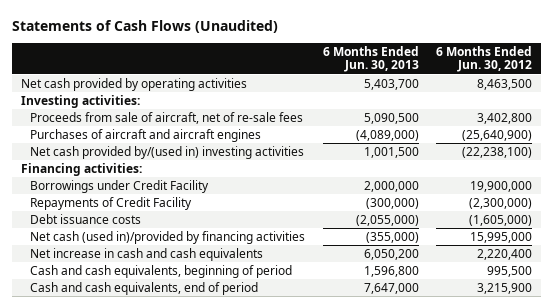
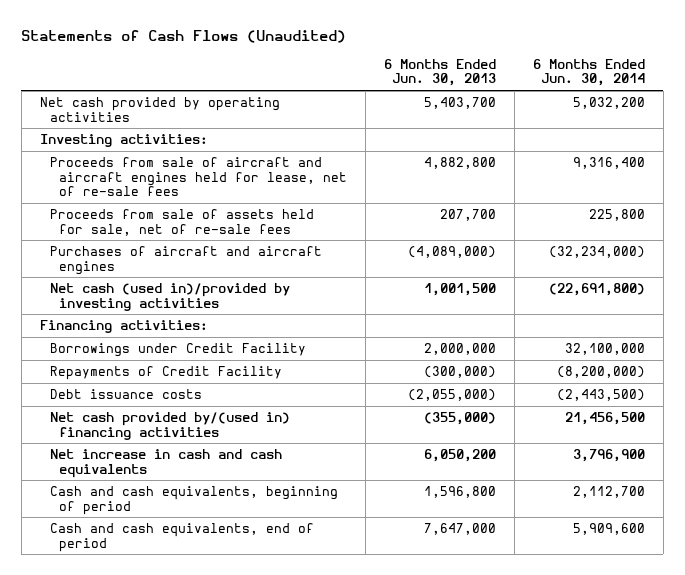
[436,45,533,73] 6 Months Ended Jun. 30, 2012 -> none
none -> [532,58,645,87] 6 Months Ended Jun. 30, 2014
[30,111,304,124] Proceeds from sale of aircraft, net of re-sale fees -> [49,156,348,197] Proceeds from sale of aircraft and aircraft engines held for lease, net of re-sale fees
[363,112,419,124] 5,090,500 -> [424,156,497,169] 4,882,800
none -> [49,208,314,236] Proceeds from sale of assets held for sale, net of re-sale fees
[30,145,305,159] Net cash provided by/(used in) investing activities -> [49,282,290,311] Net cash (used in)/provided by investing activities
[30,230,306,244] Net cash (used in)/provided by financing activities -> [49,411,290,440] Net cash provided by/(used in) financing activities

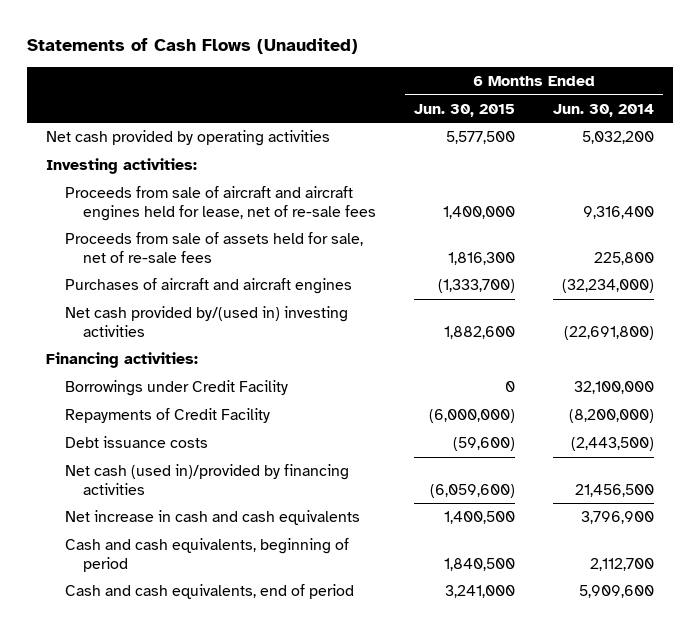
[384,58,497,87] 6 Months Ended Jun. 30, 2013 -> none
none -> [413,103,515,117] Jun. 30, 2015
[49,282,290,311] Net cash (used in)/provided by investing activities -> [64,306,348,337] Net cash provided by/(used in) investing activities
[49,411,290,440] Net cash provided by/(used in) financing activities -> [64,464,349,495] Net cash (used in)/provided by financing activities

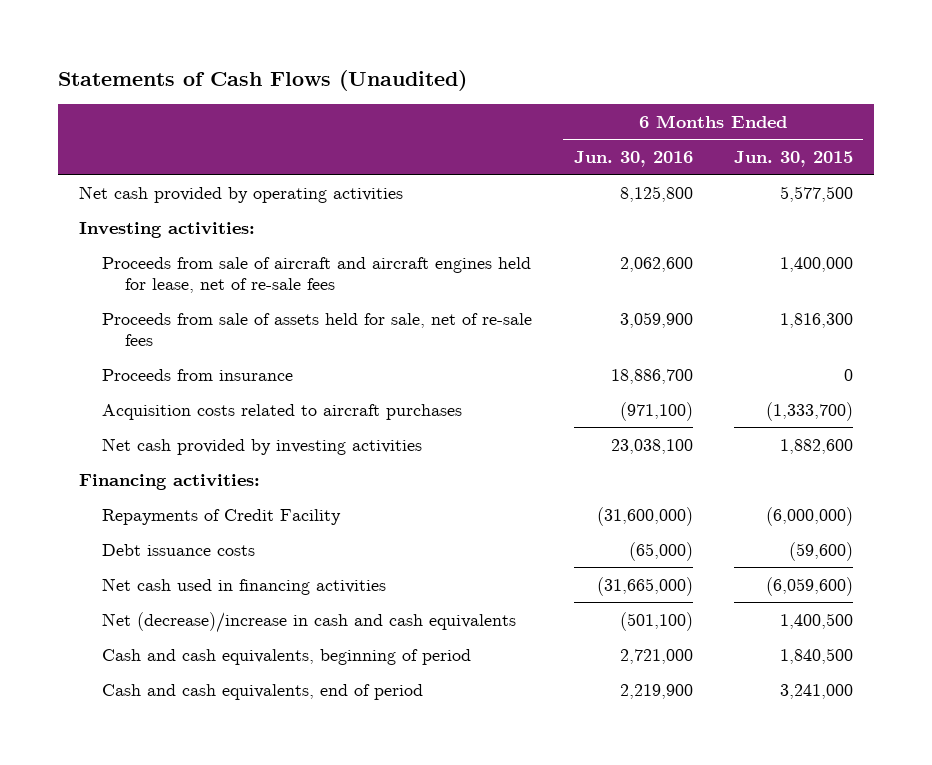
[552,103,654,117] Jun. 30, 2014 -> none
none -> [573,150,693,167] Jun. 30, 2016
none -> [102,368,294,381] Proceeds from insurance
[64,278,352,295] Purchases of aircraft and aircraft engines -> [102,403,463,420] Acquisition costs related to aircraft purchases
[64,306,348,337] Net cash provided by/(used in) investing activities -> [102,437,423,455] Net cash provided by investing activities
[64,380,288,397] Borrowings under Credit Facility -> none
[64,464,349,495] Net cash (used in)/provided by financing activities -> [102,577,387,595] Net cash used in financing activities
[64,510,360,526] Net increase in cash and cash equivalents -> [102,611,517,633] Net (decrease)/increase in cash and cash equivalents

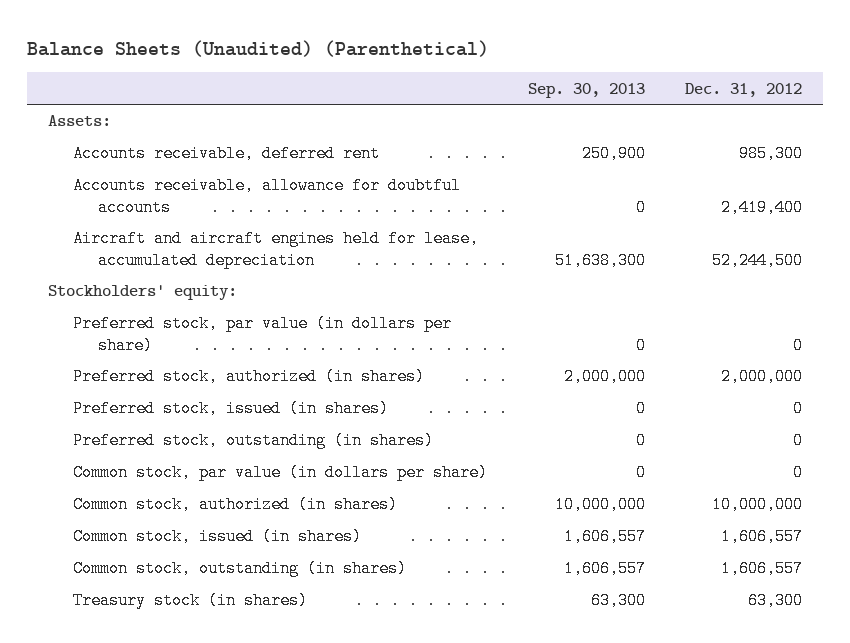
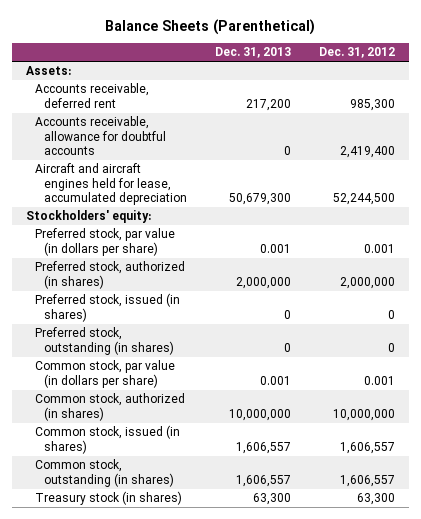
[27,39,490,57] Balance Sheets (Unaudited) (Parenthetical) -> [105,18,316,35] Balance Sheets (Parenthetical)
[527,82,645,98] Sep. 30, 2013 -> none
none -> [215,47,292,59] Dec. 31, 2013
[793,336,804,354] 0 -> [363,243,395,253] 0.001
[793,464,804,482] 0 -> [363,375,395,385] 0.001

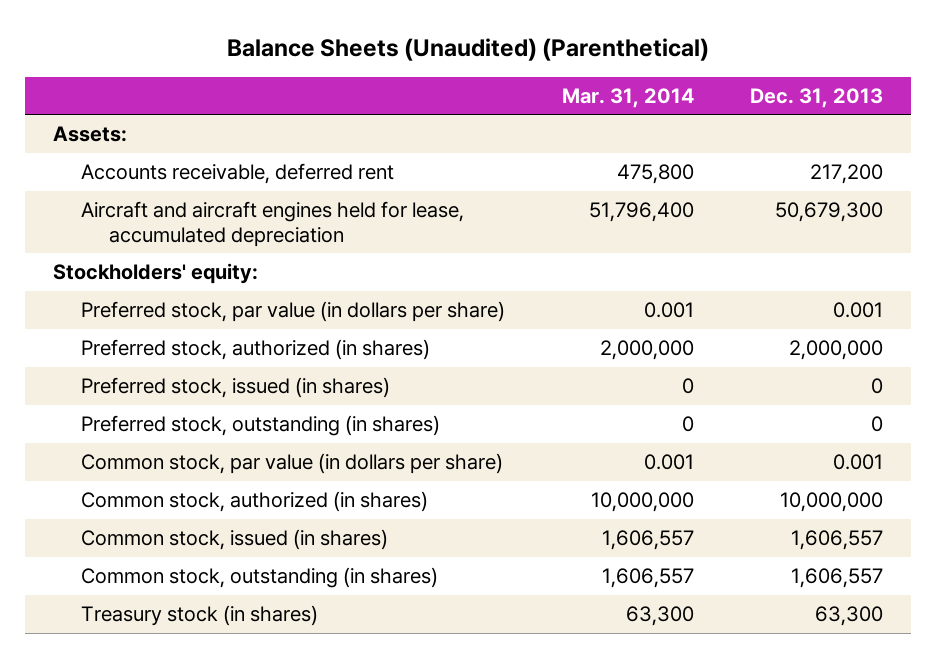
[105,18,316,35] Balance Sheets (Parenthetical) -> [227,38,710,62] Balance Sheets (Unaudited) (Parenthetical)
[318,47,395,59] Dec. 31, 2012 -> none
none -> [561,87,694,108] Mar. 31, 2014
[35,116,167,156] Accounts receivable, allowance for doubtful accounts -> none

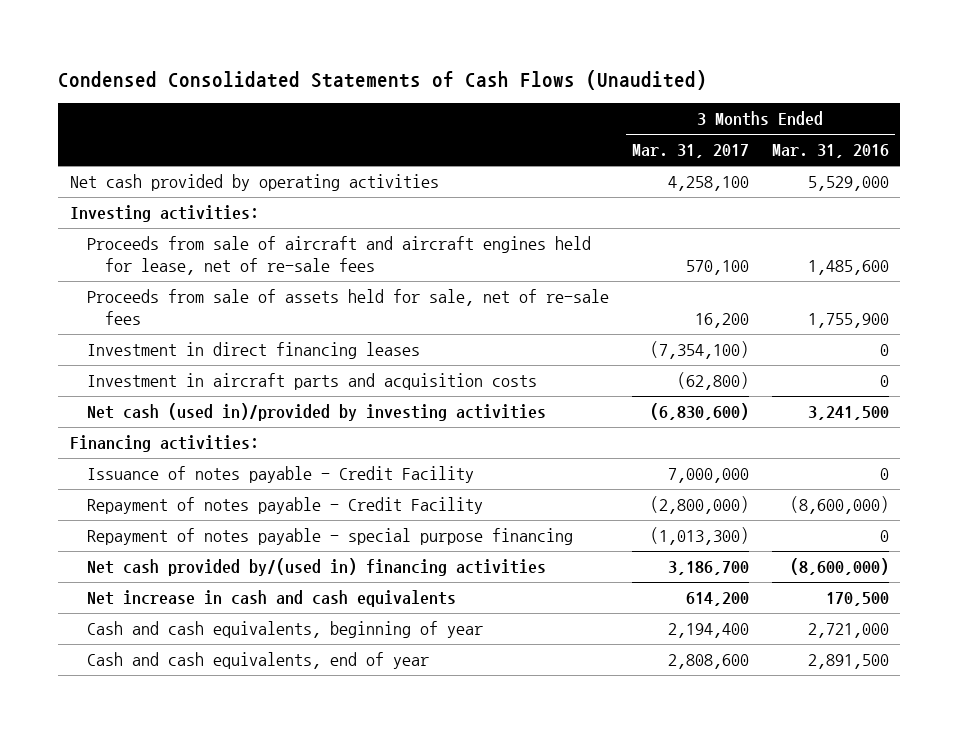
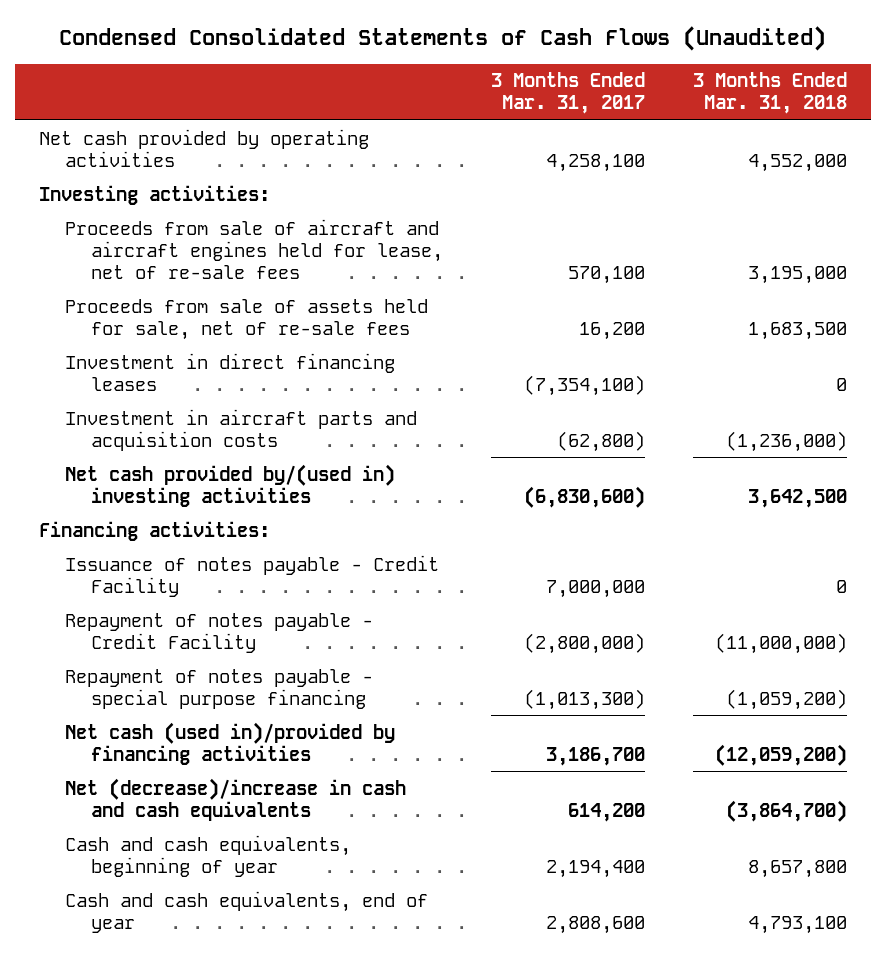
[771,144,889,159] Mar. 31, 2016 -> none
none -> [692,72,847,115] 3 Months Ended Mar. 31, 2018
[87,403,547,422] Net cash (used in)/provided by investing activities -> [65,463,396,507] Net cash provided by/(used in) investing activities
[87,558,547,577] Net cash provided by/(used in) financing activities -> [65,721,396,765] Net cash (used in)/provided by financing activities
[87,590,457,608] Net increase in cash and cash equivalents -> [65,777,407,821] Net (decrease)/increase in cash and cash equivalents

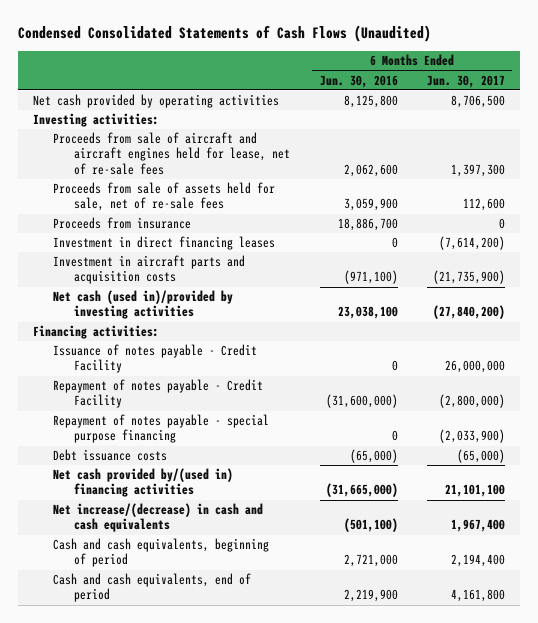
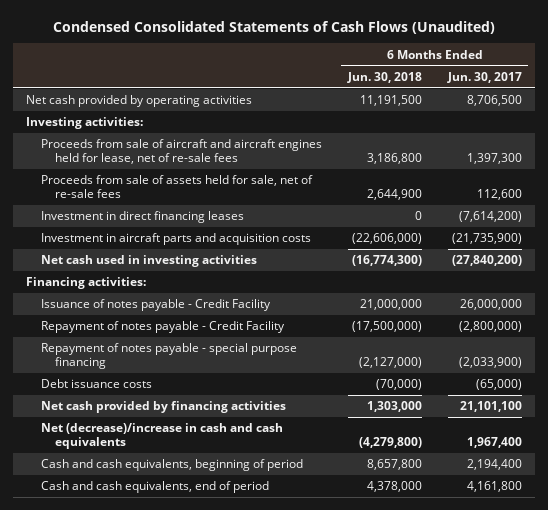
[319,74,398,88] Jun. 30, 2016 -> none
none -> [346,71,422,83] Jun. 30, 2018
[53,217,192,230] Proceeds from insurance -> none
[53,290,234,320] Net cash (used in)/provided by investing activities -> [40,255,257,268] Net cash used in investing activities
[53,468,234,498] Net cash provided by/(used in) financing activities -> [40,401,286,414] Net cash provided by financing activities
[53,503,264,533] Net increase/(decrease) in cash and cash equivalents -> [40,423,283,450] Net (decrease)/increase in cash and cash equivalents

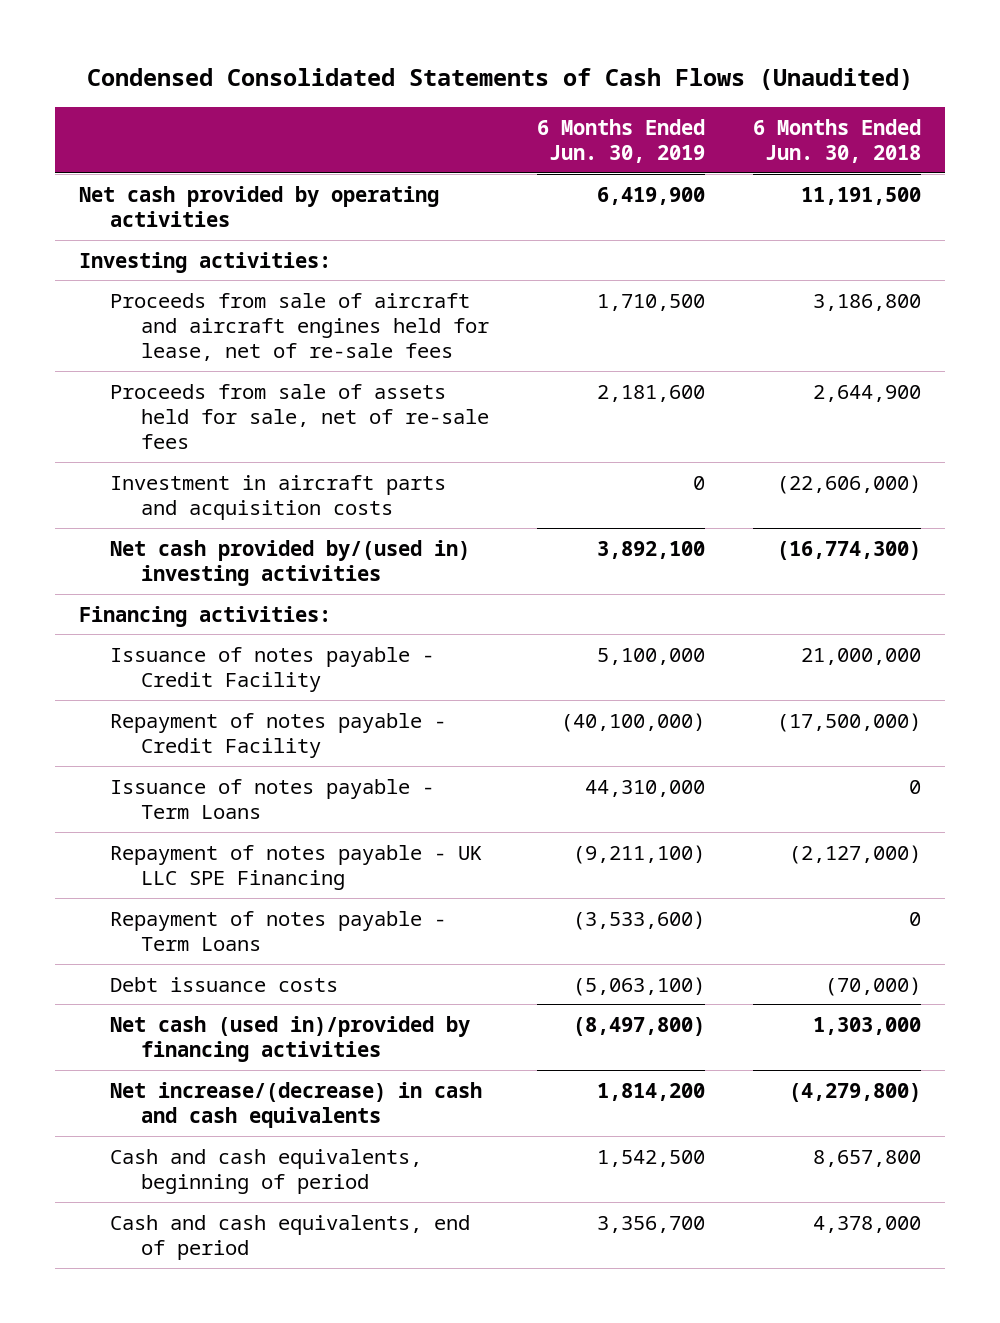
[446,71,522,83] Jun. 30, 2017 -> none
none -> [536,118,705,163] 6 Months Ended Jun. 30, 2019
[40,211,244,224] Investment in direct financing leases -> none
[40,255,257,268] Net cash used in investing activities -> [109,539,470,586] Net cash provided by/(used in) investing activities
none -> [109,778,434,819] Issuance of notes payable - Term Loans
none -> [109,844,482,890] Repayment of notes payable - UK LLC SPE Financing
[40,343,297,370] Repayment of notes payable - special purpose financing -> [109,910,446,951] Repayment of notes payable - Term Loans
[358,357,422,369] (2,127,000) -> [909,911,922,926] 0
[40,401,286,414] Net cash provided by financing activities -> [109,1015,470,1062] Net cash (used in)/provided by financing activities
[40,423,283,450] Net (decrease)/increase in cash and cash equivalents -> [109,1081,482,1128] Net increase/(decrease) in cash and cash equivalents

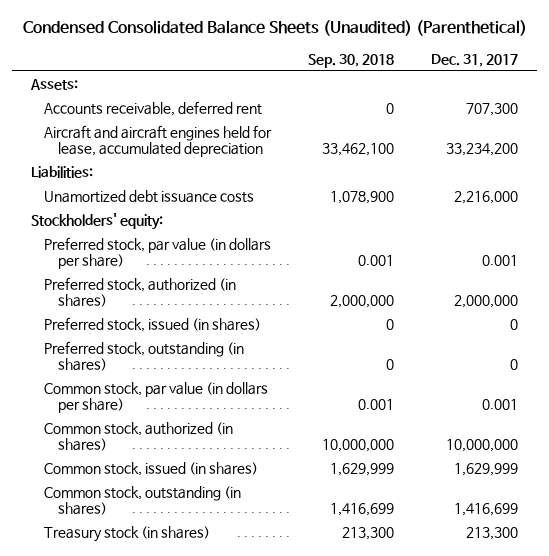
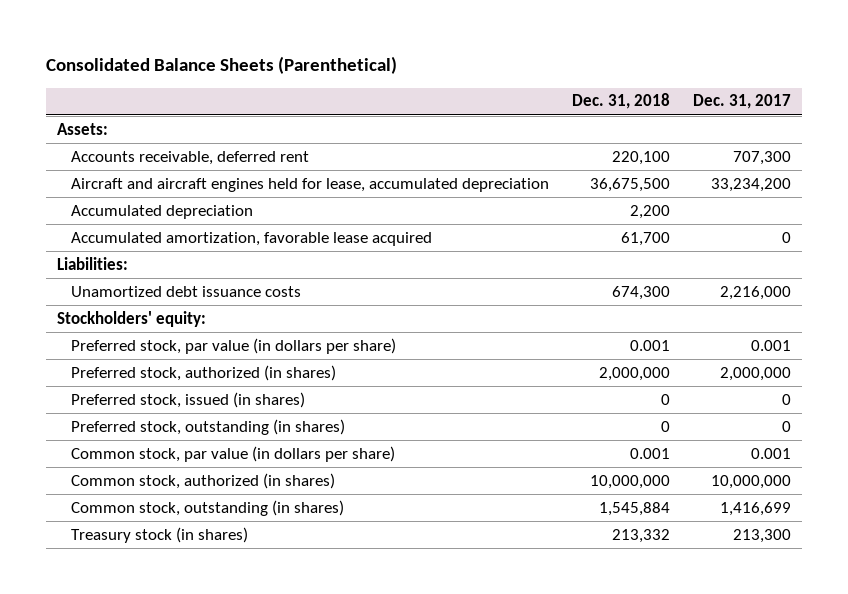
[22,20,527,37] Condensed Consolidated Balance Sheets (Unaudited) (Parenthetical) -> [46,56,398,75] Consolidated Balance Sheets (Parenthetical)
[308,53,395,68] Sep. 30, 2018 -> none
none -> [572,93,671,110] Dec. 31, 2018
none -> [71,204,254,219] Accumulated depreciation
none -> [71,231,433,246] Accumulated amortization, favorable lease acquired
[44,461,259,476] Common stock, issued (in shares) -> none

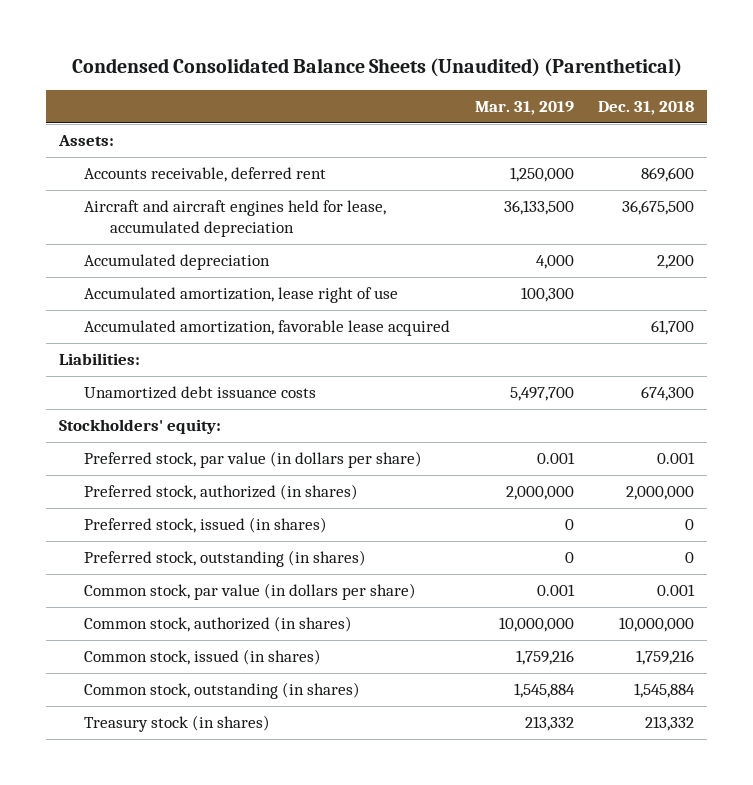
[46,56,398,75] Consolidated Balance Sheets (Parenthetical) -> [71,57,682,77] Condensed Consolidated Balance Sheets (Unaudited) (Parenthetical)
[692,94,791,110] Dec. 31, 2017 -> none
none -> [474,101,574,116] Mar. 31, 2019
[612,150,671,165] 220,100 -> [641,167,695,183] 869,600
none -> [84,287,399,304] Accumulated amortization, lease right of use
none -> [84,649,322,666] Common stock, issued (in shares)

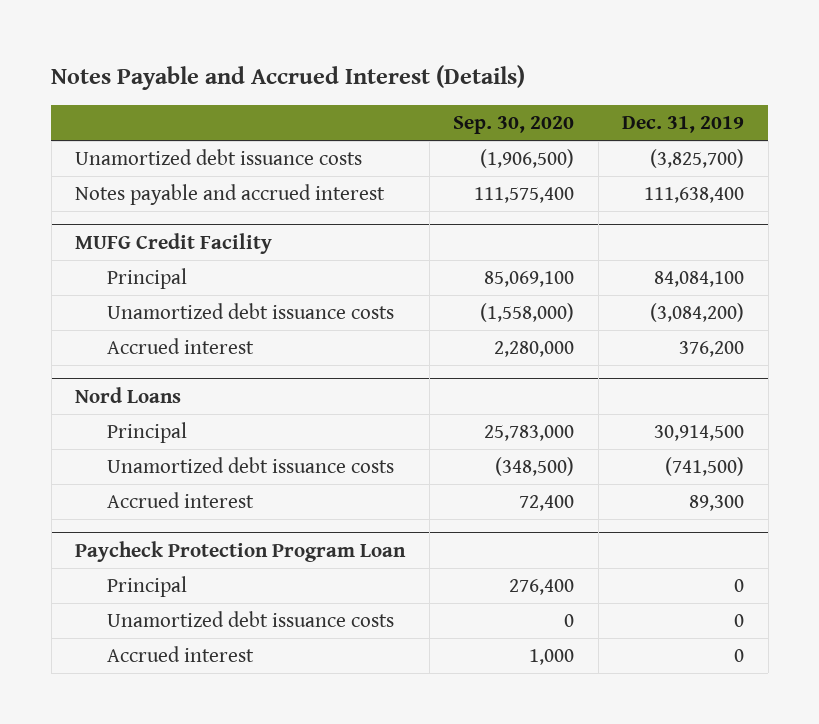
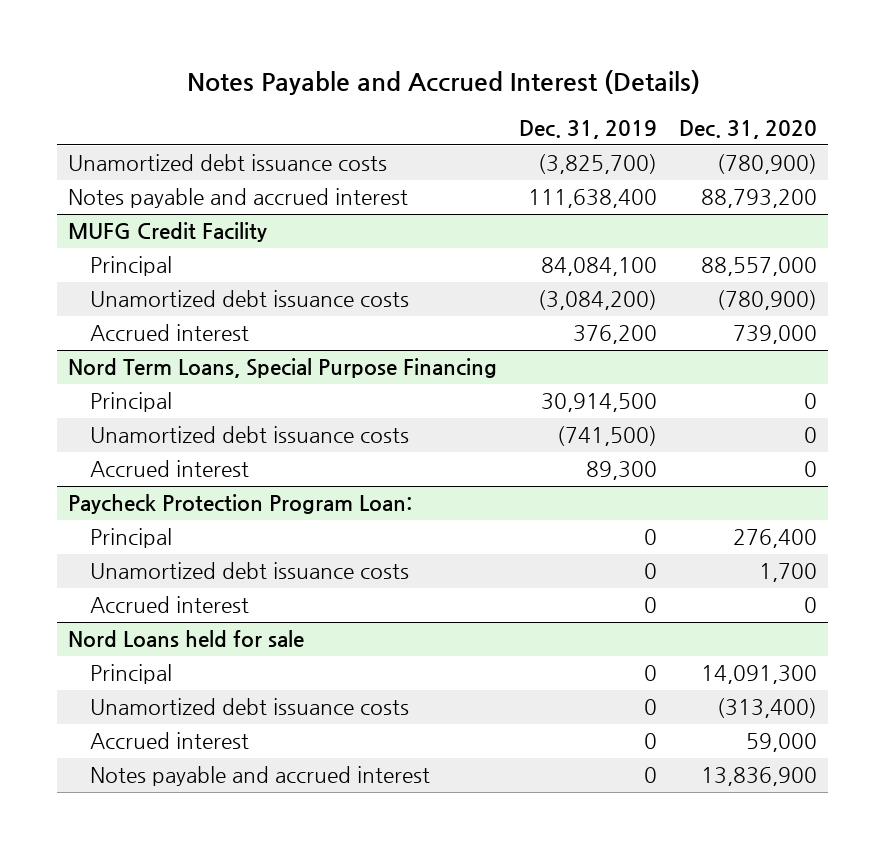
[453,116,575,135] Sep. 30, 2020 -> none
none -> [679,120,818,140] Dec. 31, 2020
[75,386,182,403] Nord Loans -> none
none -> [68,358,498,379] Nord Term Loans, Special Purpose Financing
[75,540,407,562] Paycheck Protection Program Loan -> [68,494,413,515] Paycheck Protection Program Loan:
none -> [68,630,305,648] Nord Loans held for sale
none -> [90,664,173,685] Principal
none -> [90,698,410,716] Unamortized debt issuance costs
none -> [90,732,250,750] Accrued interest
none -> [90,766,431,787] Notes payable and accrued interest

